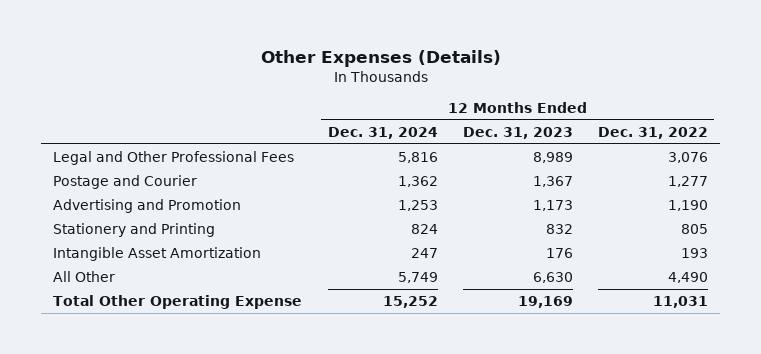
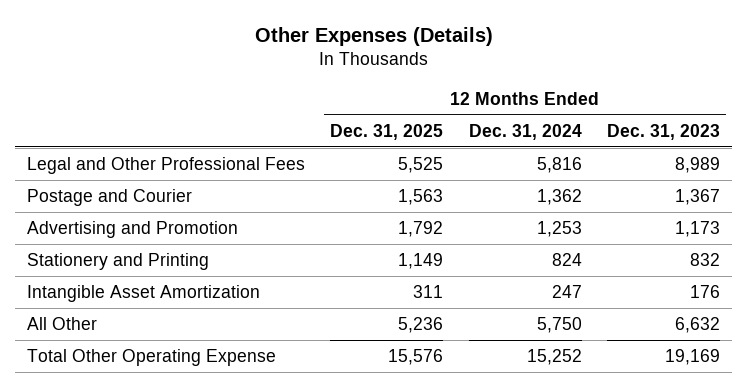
[597,126,708,139] Dec. 31, 2022 -> none
none -> [330,123,444,140] Dec. 31, 2025
[397,272,438,284] 5,749 -> [536,317,582,334] 5,750
[532,272,573,284] 6,630 -> [674,317,720,334] 6,632

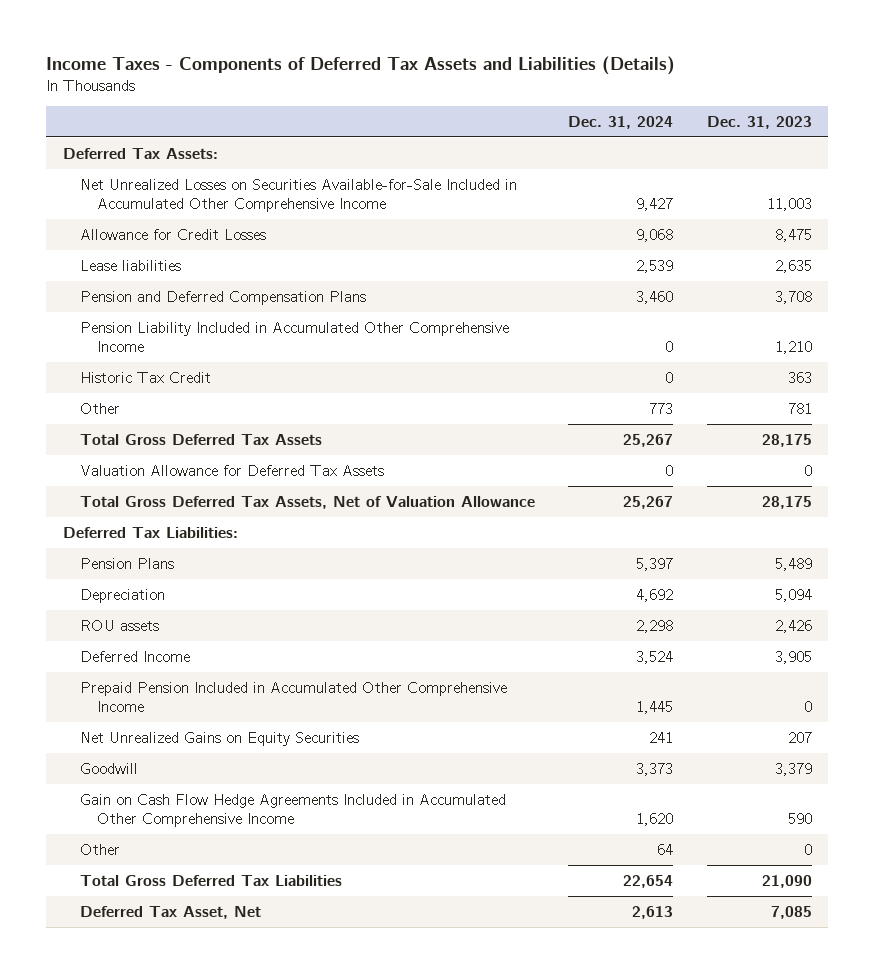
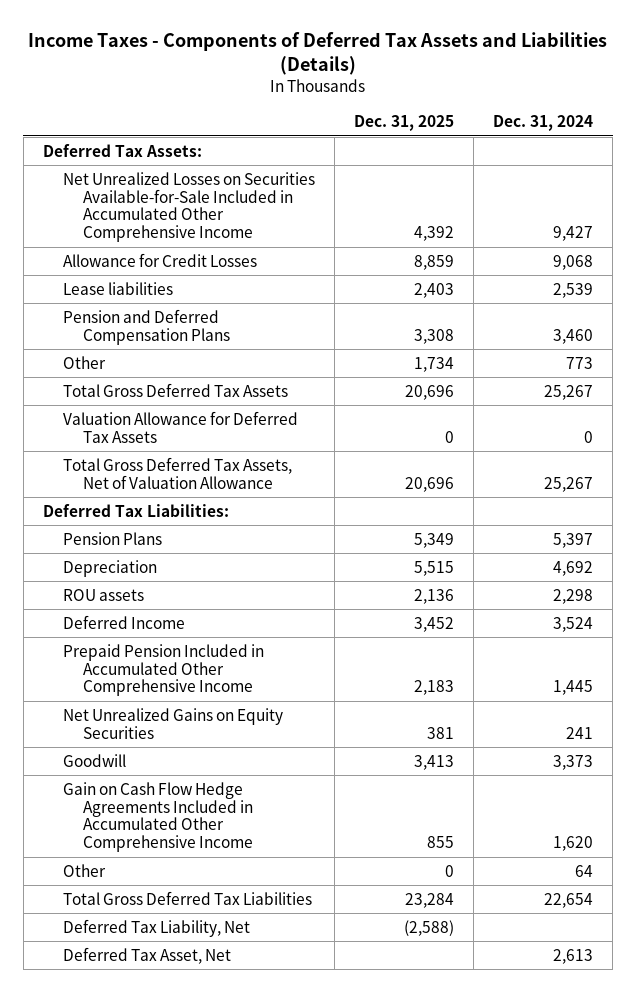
[706,115,812,129] Dec. 31, 2023 -> none
none -> [353,115,454,132] Dec. 31, 2025
[79,321,509,353] Pension Liability Included in Accumulated Other Comprehensive Income -> none
[79,371,211,383] Historic Tax Credit -> none
none -> [62,918,250,937] Deferred Tax Liability, Net

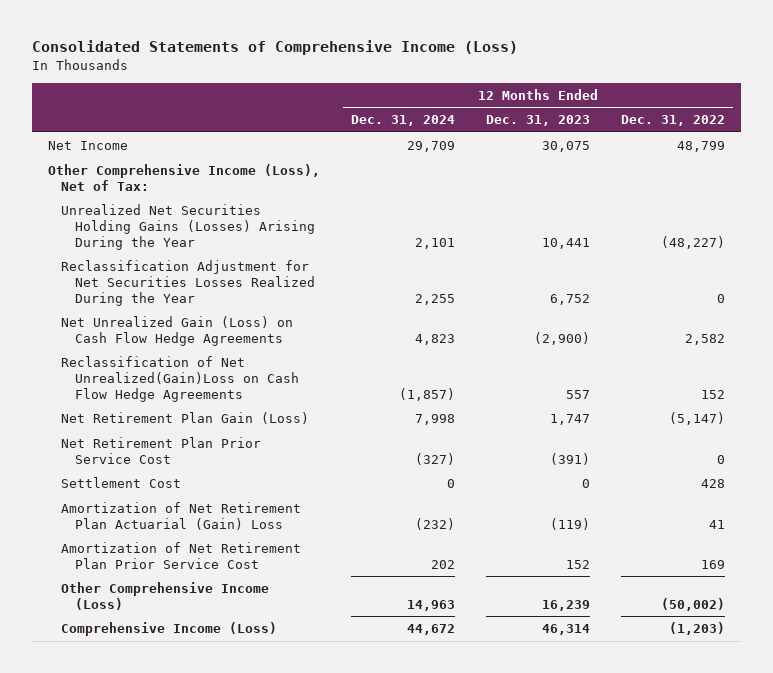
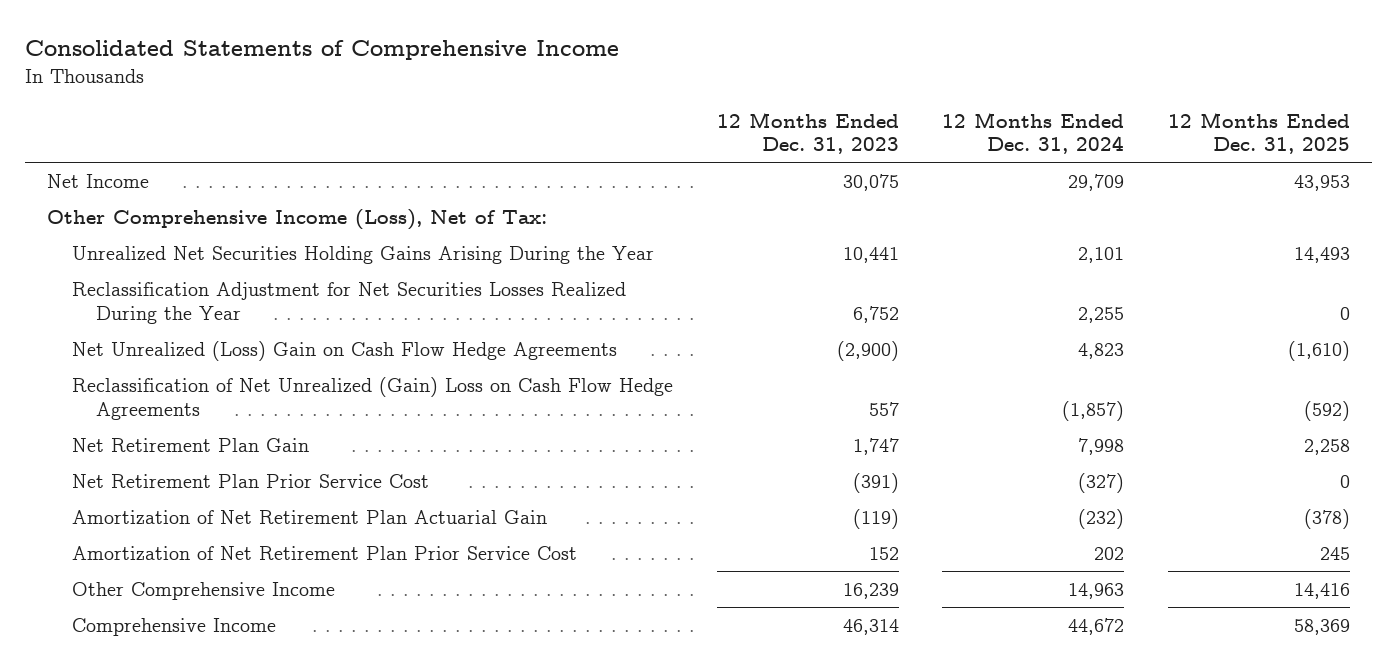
[31,40,518,56] Consolidated Statements of Comprehensive Income (Loss) -> [25,39,620,60] Consolidated Statements of Comprehensive Income
[620,115,725,127] Dec. 31, 2022 -> none
none -> [1168,111,1351,154] 12 Months Ended Dec. 31, 2025
[61,203,315,250] Unrealized Net Securities Holding Gains (Losses) Arising During the Year -> [71,246,654,265] Unrealized Net Securities Holding Gains Arising During the Year
[61,315,294,346] Net Unrealized Gain (Loss) on Cash Flow Hedge Agreements -> [71,341,617,362] Net Unrealized (Loss) Gain on Cash Flow Hedge Agreements
[61,355,299,402] Reclassification of Net Unrealized(Gain)Loss on Cash Flow Hedge Agreements -> [71,377,673,420] Reclassification of Net Unrealized (Gain) Loss on Cash Flow Hedge Agreements
[61,411,310,424] Net Retirement Plan Gain (Loss) -> [71,438,309,453] Net Retirement Plan Gain
[61,476,182,488] Settlement Cost -> none
[61,501,302,530] Amortization of Net Retirement Plan Actuarial (Gain) Loss -> [71,510,547,526] Amortization of Net Retirement Plan Actuarial Gain
[61,581,270,610] Other Comprehensive Income (Loss) -> [71,582,335,601] Other Comprehensive Income
[61,621,278,636] Comprehensive Income (Loss) -> [71,618,276,637] Comprehensive Income

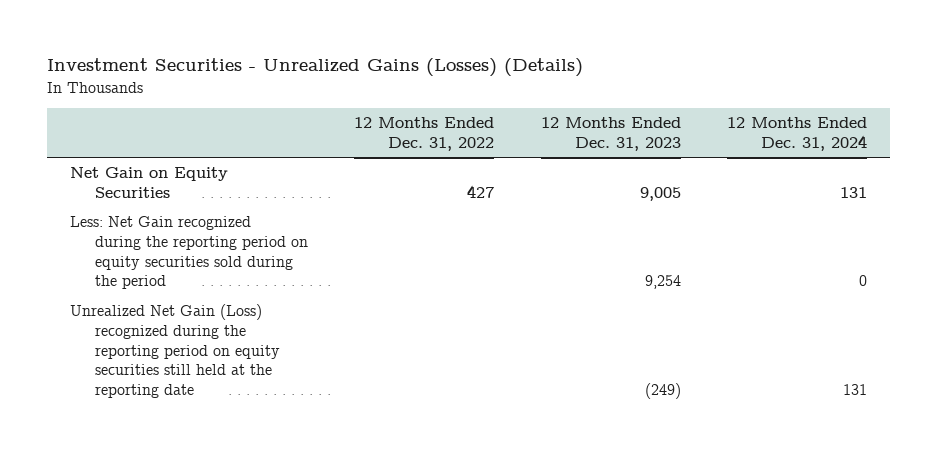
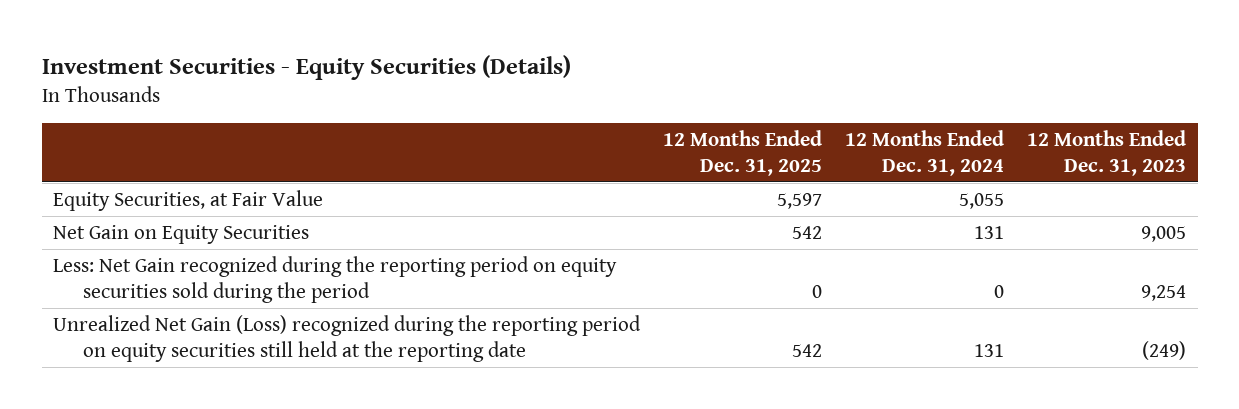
[47,58,584,78] Investment Securities - Unrealized Gains (Losses) (Details) -> [41,55,571,81] Investment Securities - Equity Securities (Details)
[354,117,495,152] 12 Months Ended Dec. 31, 2022 -> none
none -> [663,129,823,176] 12 Months Ended Dec. 31, 2025
none -> [53,189,324,211] Equity Securities, at Fair Value

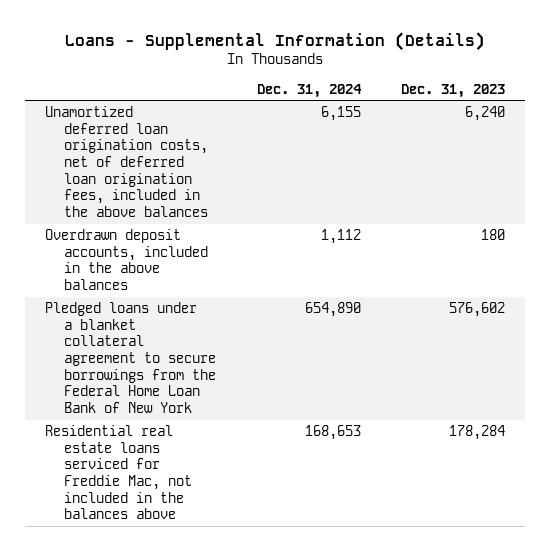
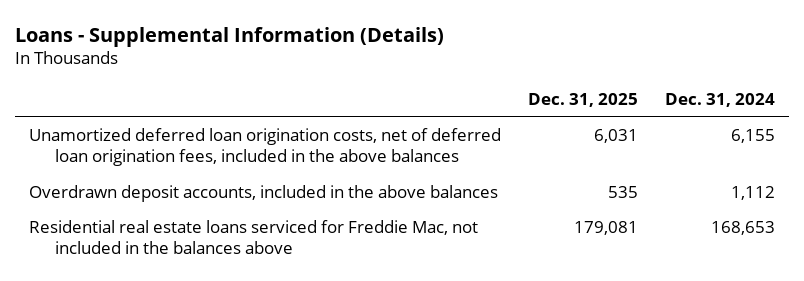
[400,83,505,98] Dec. 31, 2023 -> none
none -> [528,92,639,107] Dec. 31, 2025
[45,302,217,414] Pledged loans under a blanket collateral agreement to secure borrowings from the Federal Home Loan Bank of New York -> none

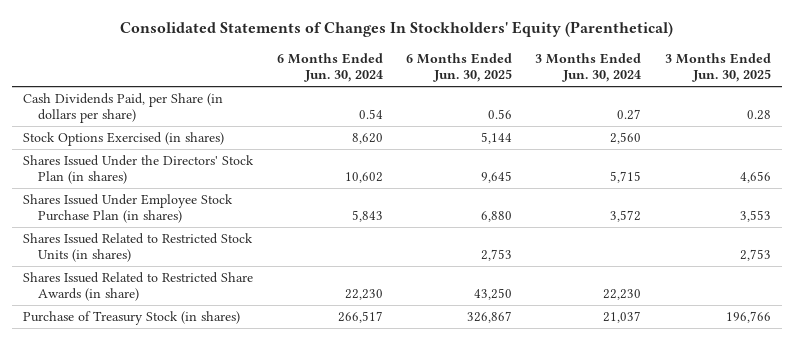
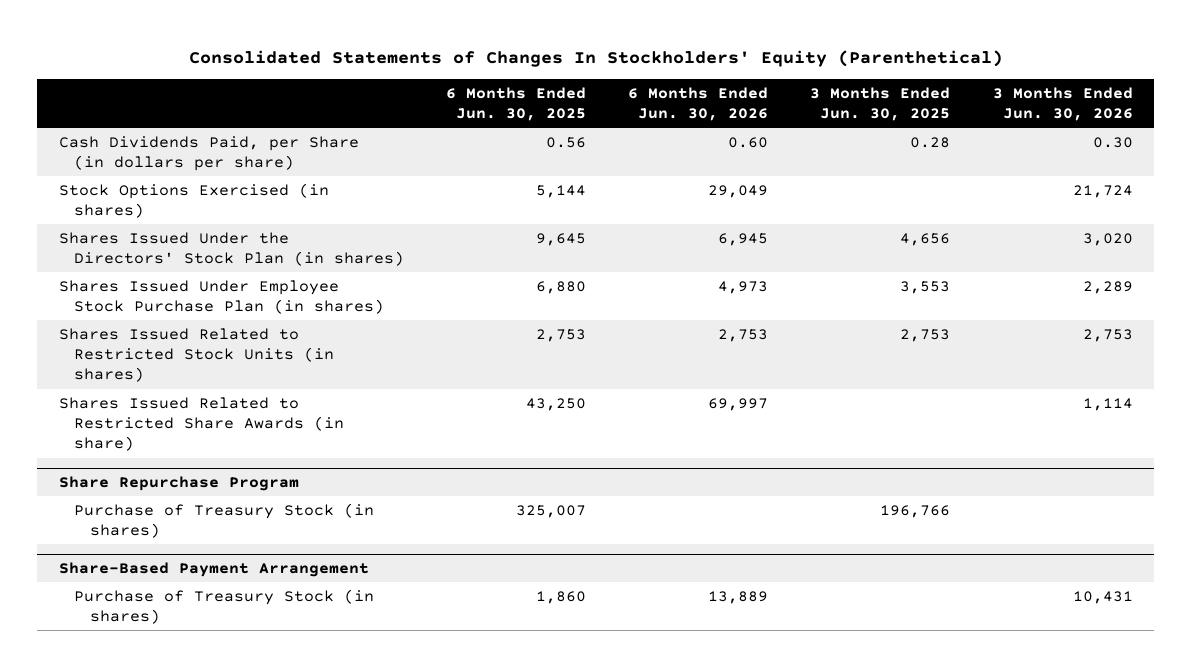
[276,52,383,83] 6 Months Ended Jun. 30, 2024 -> none
[535,52,642,83] 3 Months Ended Jun. 30, 2024 -> none
none -> [628,86,769,122] 6 Months Ended Jun. 30, 2026
none -> [992,86,1133,122] 3 Months Ended Jun. 30, 2026
none -> [58,476,299,492] Share Repurchase Program
[467,310,513,323] 326,867 -> [516,505,587,519] 325,007
none -> [58,562,369,578] Share-Based Payment Arrangement
none -> [74,589,375,625] Purchase of Treasury Stock (in shares)

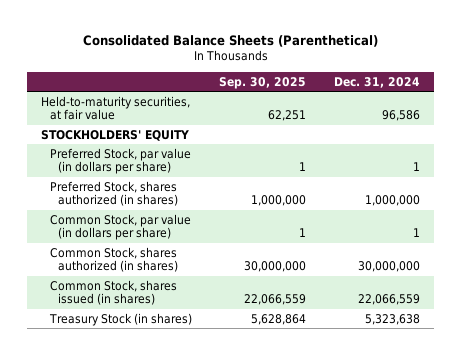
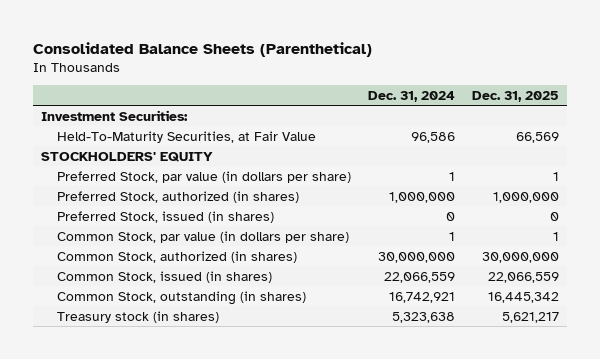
[219,76,307,89] Sep. 30, 2025 -> none
none -> [471,90,559,102] Dec. 31, 2025
none -> [41,109,189,121] Investment Securities:
[41,95,191,121] Held-to-maturity securities, at fair value -> [57,130,317,143] Held-To-Maturity Securities, at Fair Value
[49,180,179,207] Preferred Stock, shares authorized (in shares) -> [57,190,300,203] Preferred Stock, authorized (in shares)
none -> [57,210,275,223] Preferred Stock, issued (in shares)
[49,246,179,273] Common Stock, shares authorized (in shares) -> [57,250,298,263] Common Stock, authorized (in shares)
[49,279,177,306] Common Stock, shares issued (in shares) -> [57,270,273,283] Common Stock, issued (in shares)
none -> [57,290,307,305] Common Stock, outstanding (in shares)
[48,312,192,326] Treasury Stock (in shares) -> [57,310,220,323] Treasury stock (in shares)

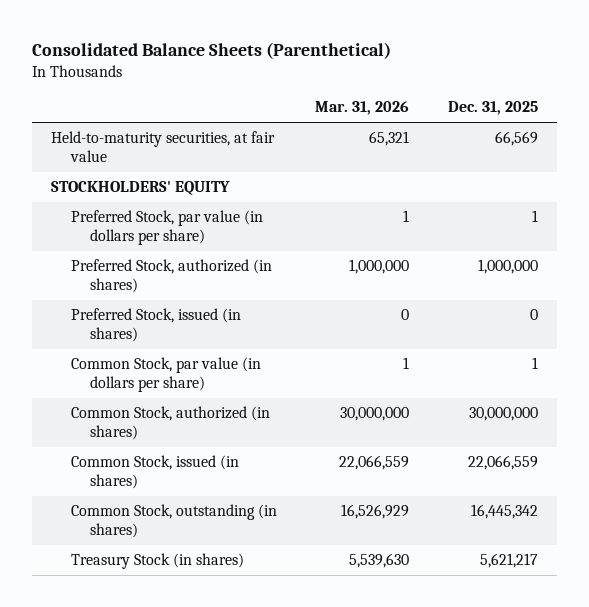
[367,90,455,102] Dec. 31, 2024 -> none
none -> [315,101,410,116] Mar. 31, 2026
[41,109,189,121] Investment Securities: -> none
[57,130,317,143] Held-To-Maturity Securities, at Fair Value -> [51,131,276,162] Held-to-maturity securities, at fair value
[57,310,220,323] Treasury stock (in shares) -> [70,553,244,570] Treasury Stock (in shares)

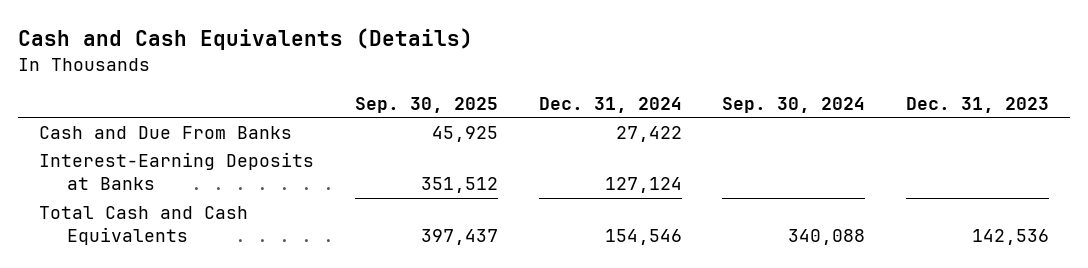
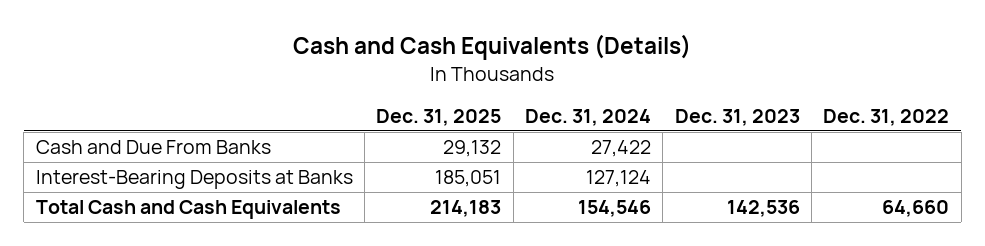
[354,96,498,113] Sep. 30, 2025 -> none
[722,96,866,113] Sep. 30, 2024 -> none
none -> [376,108,502,126] Dec. 31, 2025
none -> [823,108,950,126] Dec. 31, 2022
[38,151,314,191] Interest-Earning Deposits at Banks -> [35,170,353,190] Interest-Bearing Deposits at Banks

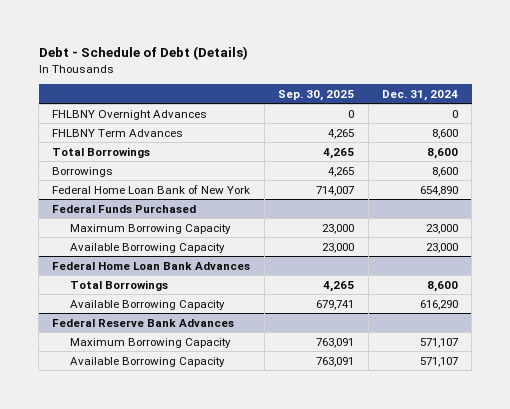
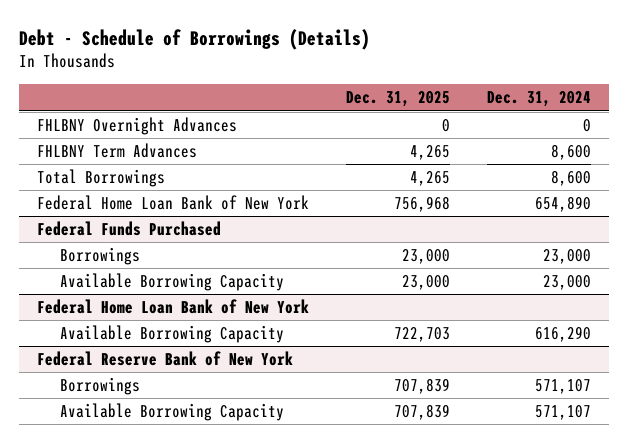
[38,45,248,60] Debt - Schedule of Debt (Details) -> [18,28,370,50] Debt - Schedule of Borrowings (Details)
[278,89,355,101] Sep. 30, 2025 -> none
none -> [345,91,450,108] Dec. 31, 2025
[52,166,114,177] Borrowings -> none
[69,223,231,234] Maximum Borrowing Capacity -> [60,247,141,266] Borrowings
[69,279,168,291] Total Borrowings -> none
[52,261,251,270] Federal Home Loan Bank Advances -> [37,299,310,315] Federal Home Loan Bank of New York
[52,318,235,327] Federal Reserve Bank Advances -> [37,351,294,367] Federal Reserve Bank of New York
[69,337,231,348] Maximum Borrowing Capacity -> [60,377,141,396] Borrowings

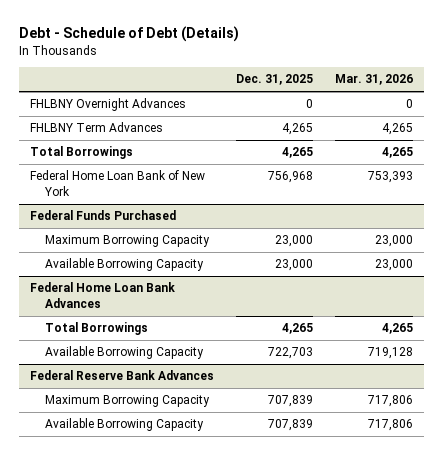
[18,28,370,50] Debt - Schedule of Borrowings (Details) -> [19,26,240,43] Debt - Schedule of Debt (Details)
[486,91,591,108] Dec. 31, 2024 -> none
none -> [334,74,413,86] Mar. 31, 2026
[60,247,141,266] Borrowings -> [45,235,211,248] Maximum Borrowing Capacity
[37,299,310,315] Federal Home Loan Bank of New York -> [30,282,176,308] Federal Home Loan Bank Advances
none -> [45,322,149,336] Total Borrowings
[37,351,294,367] Federal Reserve Bank of New York -> [30,370,215,381] Federal Reserve Bank Advances
[60,377,141,396] Borrowings -> [45,395,211,408] Maximum Borrowing Capacity

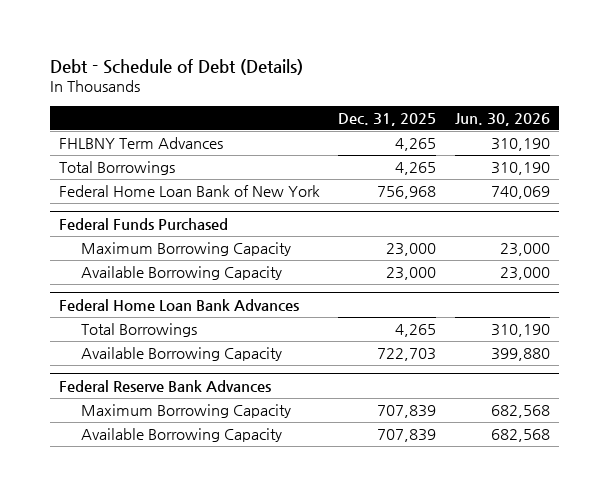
[334,74,413,86] Mar. 31, 2026 -> none
none -> [454,112,550,126] Jun. 30, 2026
[30,98,187,112] FHLBNY Overnight Advances -> none

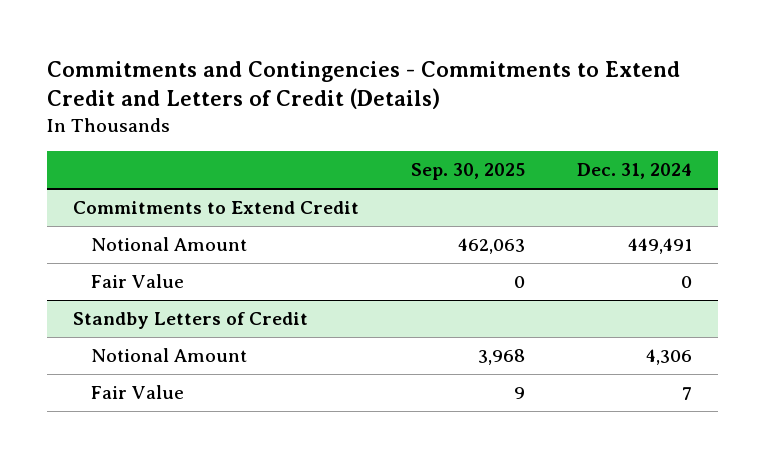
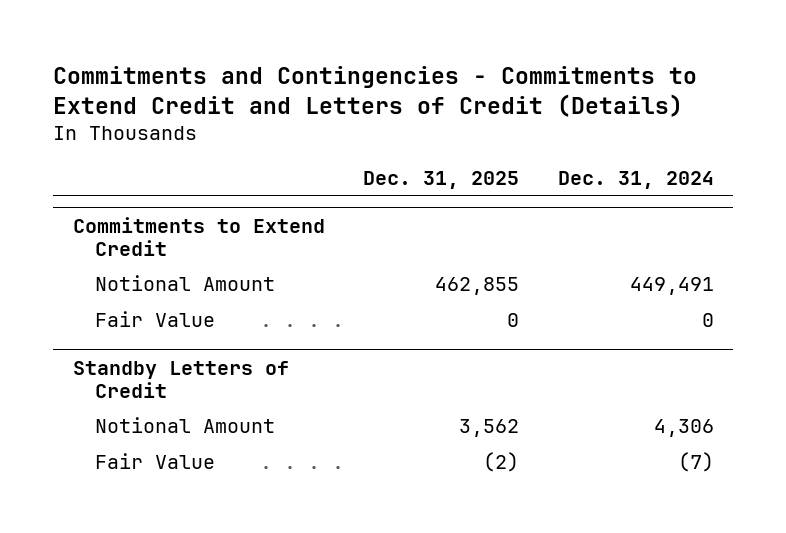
[410,163,525,181] Sep. 30, 2025 -> none
none -> [363,170,520,189] Dec. 31, 2025
[681,387,692,401] 7 -> [677,451,714,472] (7)

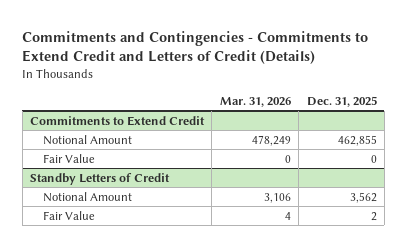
[557,170,714,189] Dec. 31, 2024 -> none
none -> [219,96,291,107] Mar. 31, 2026
[483,451,520,472] (2) -> [370,211,377,221] 2

